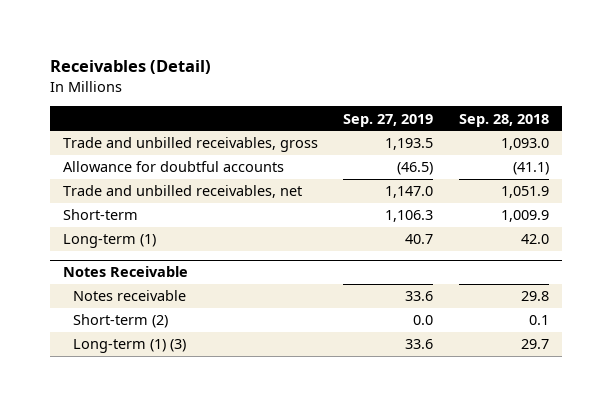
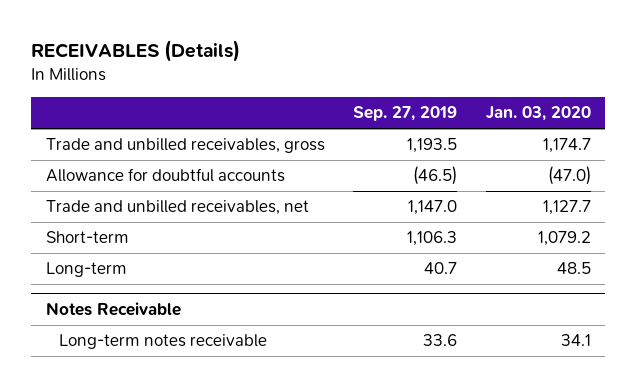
[49,60,211,75] Receivables (Detail) -> [31,40,241,63] RECEIVABLES (Details)
[459,113,550,127] Sep. 28, 2018 -> none
none -> [485,106,591,122] Jan. 03, 2020
[62,234,156,249] Long-term (1) -> [45,262,127,278] Long-term
[73,314,169,329] Short-term (2) -> none
[73,339,187,354] Long-term (1) (3) -> none
[73,290,187,302] Notes receivable -> [58,334,267,350] Long-term notes receivable

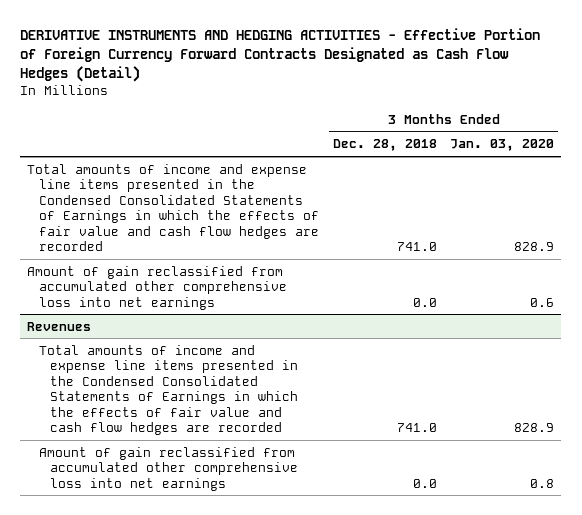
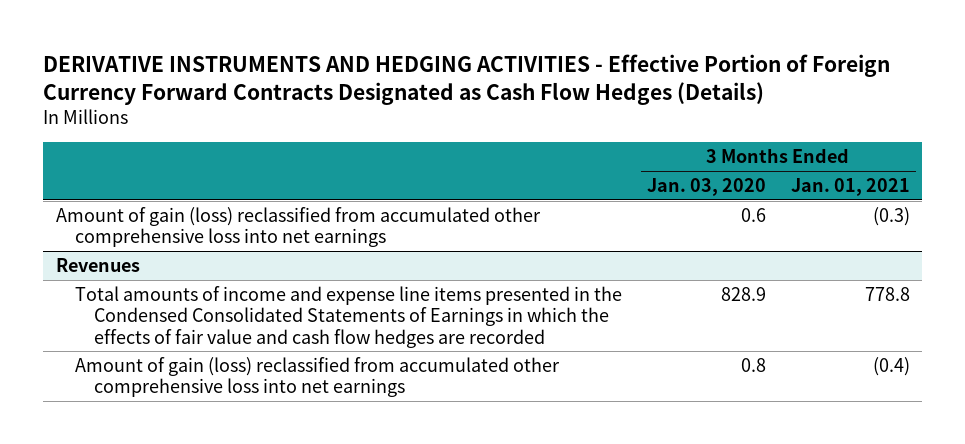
[20,27,541,83] DERIVATIVE INSTRUMENTS AND HEDGING ACTIVITIES - Effective Portion of Foreign Currency Forward Contracts Designated as Cash Flow Hedges (Detail) -> [43,53,891,105] DERIVATIVE INSTRUMENTS AND HEDGING ACTIVITIES - Effective Portion of Foreign Currency Forward Contracts Designated as Cash Flow Hedges (Details)
[332,139,437,152] Dec. 28, 2018 -> none
none -> [790,177,910,196] Jan. 01, 2021
[27,163,319,252] Total amounts of income and expense line items presented in the Condensed Consolidated Statements of Earnings in which the effects of fair value and cash flow hedges are recorded -> none
[27,265,287,310] Amount of gain reclassified from accumulated other comprehensive loss into net earnings -> [55,206,541,248] Amount of gain (loss) reclassified from accumulated other comprehensive loss into net earnings
[38,446,299,491] Amount of gain reclassified from accumulated other comprehensive loss into net earnings -> [74,356,560,398] Amount of gain (loss) reclassified from accumulated other comprehensive loss into net earnings

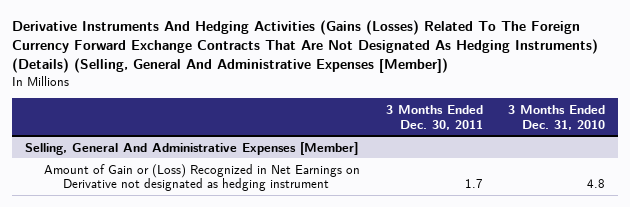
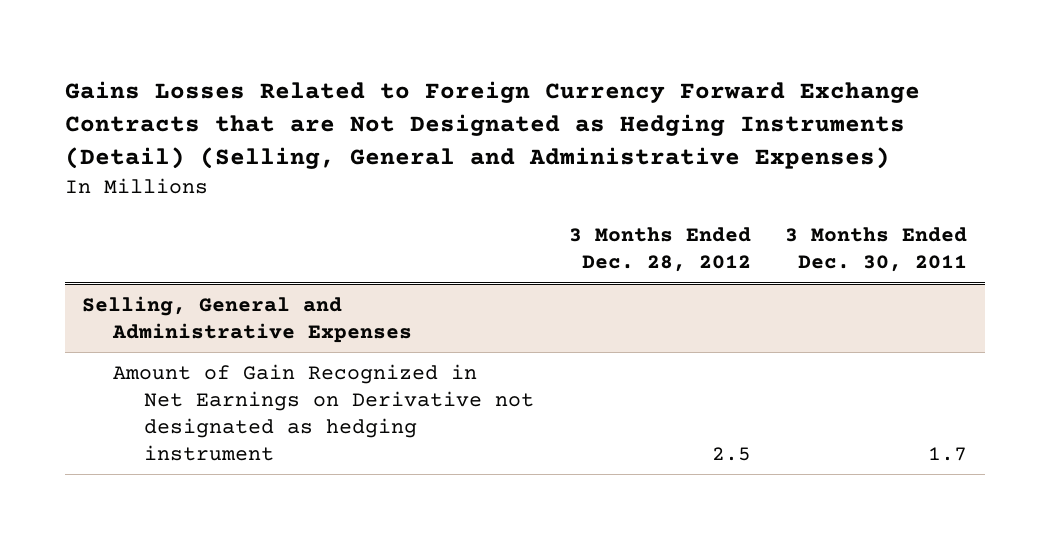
[11,19,598,74] Derivative Instruments And Hedging Activities (Gains (Losses) Related To The Foreign Currency Forward Exchange Contracts That Are Not Designated As Hedging Instruments) (Details) (Selling, General And Administrative Expenses [Member]) -> [65,81,921,170] Gains Losses Related to Foreign Currency Forward Exchange Contracts that are Not Designated as Hedging Instruments (Detail) (Selling, General and Administrative Expenses)
[508,104,606,130] 3 Months Ended Dec. 31, 2010 -> none
none -> [568,227,751,273] 3 Months Ended Dec. 28, 2012
[24,141,358,155] Selling, General And Administrative Expenses [Member] -> [82,295,413,343] Selling, General and Administrative Expenses
[43,163,360,192] Amount of Gain or (Loss) Recognized in Net Earnings on Derivative not designated as hedging instrument -> [113,363,535,461] Amount of Gain Recognized in Net Earnings on Derivative not designated as hedging instrument

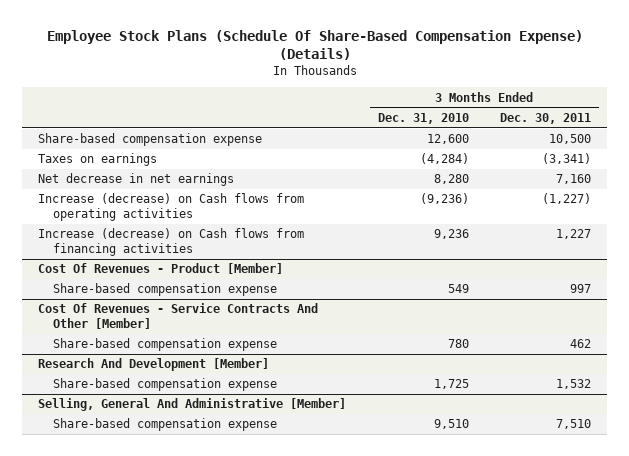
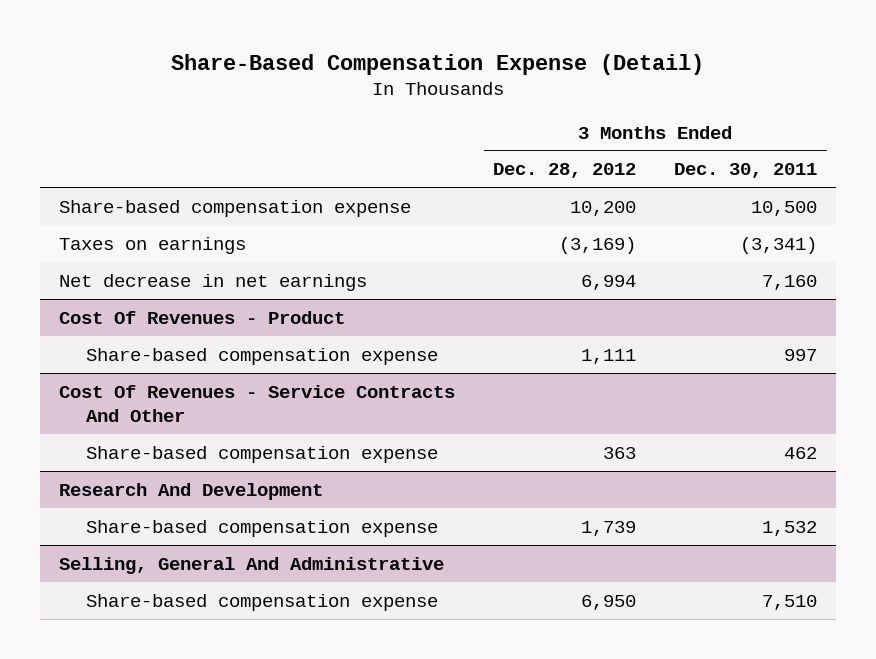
[46,29,583,61] Employee Stock Plans (Schedule Of Share-Based Compensation Expense) (Details) -> [171,53,705,75] Share-Based Compensation Expense (Detail)
[377,112,469,124] Dec. 31, 2010 -> none
none -> [493,163,637,179] Dec. 28, 2012
[38,193,305,222] Increase (decrease) on Cash flows from operating activities -> none
[38,228,305,257] Increase (decrease) on Cash flows from financing activities -> none
[38,263,284,275] Cost Of Revenues - Product [Member] -> [59,310,346,324] Cost Of Revenues - Product
[38,303,319,330] Cost Of Revenues - Service Contracts And Other [Member] -> [59,384,456,422] Cost Of Revenues - Service Contracts And Other
[38,358,270,372] Research And Development [Member] -> [59,482,324,500] Research And Development
[38,398,347,412] Selling, General And Administrative [Member] -> [59,556,445,574] Selling, General And Administrative

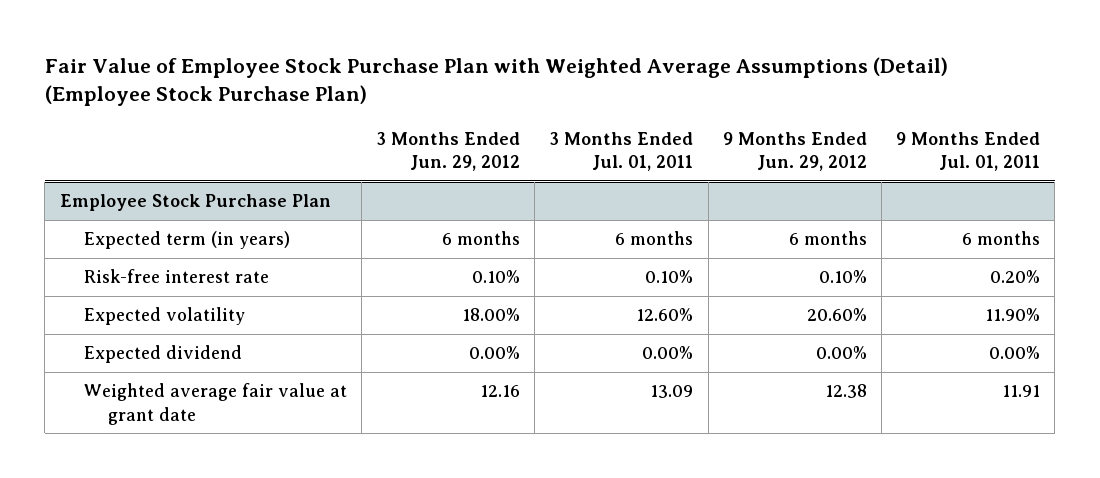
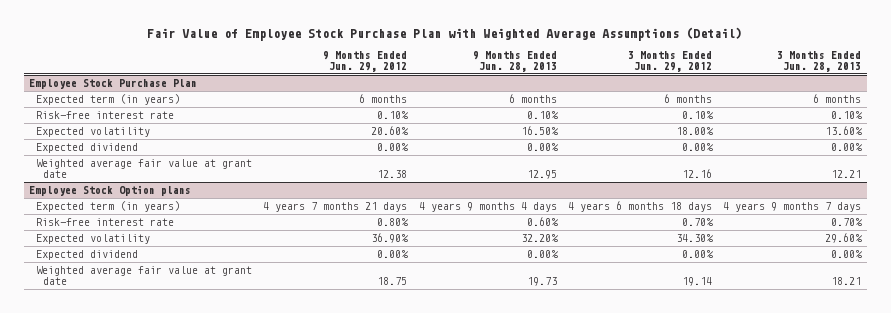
[44,57,948,107] Fair Value of Employee Stock Purchase Plan with Weighted Average Assumptions (Detail) (Employee Stock Purchase Plan) -> [147,26,743,41] Fair Value of Employee Stock Purchase Plan with Weighted Average Assumptions (Detail)
[549,131,694,172] 3 Months Ended Jul. 01, 2011 -> none
[896,131,1041,172] 9 Months Ended Jul. 01, 2011 -> none
none -> [472,50,557,73] 9 Months Ended Jun. 28, 2013
none -> [777,50,862,73] 3 Months Ended Jun. 28, 2013
none -> [29,184,192,196] Employee Stock Option plans
none -> [36,200,181,212] Expected term (in years)
none -> [36,217,175,226] Risk-free interest rate
none -> [36,233,151,244] Expected volatility
none -> [36,249,139,260] Expected dividend
none -> [36,265,253,286] Weighted average fair value at grant date

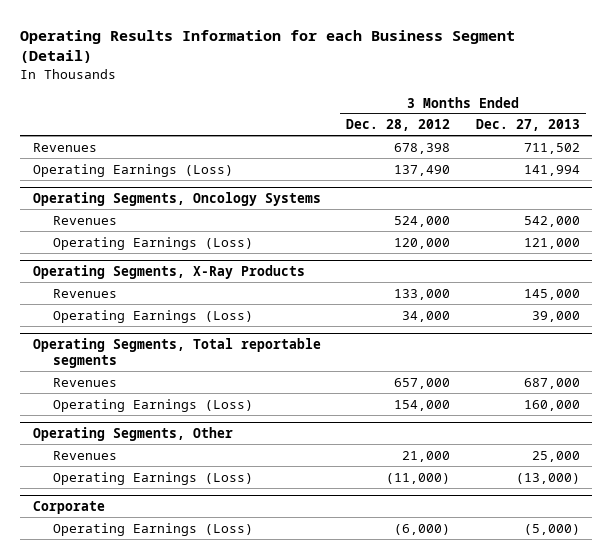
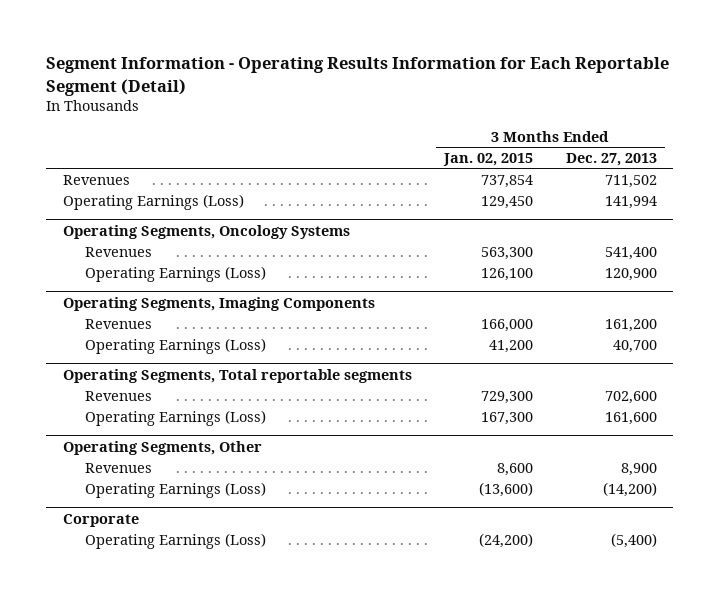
[20,29,516,64] Operating Results Information for each Business Segment (Detail) -> [46,57,670,96] Segment Information - Operating Results Information for Each Reportable Segment (Detail)
[346,119,451,132] Dec. 28, 2012 -> none
none -> [443,153,534,167] Jan. 02, 2015
[32,265,305,280] Operating Segments, X-Ray Products -> none
[523,215,580,227] 542,000 -> [604,246,657,260] 541,400
[523,237,580,249] 121,000 -> [604,267,657,281] 120,900
none -> [62,296,375,311] Operating Segments, Imaging Components
[523,288,580,300] 145,000 -> [604,318,657,332] 161,200
[531,310,580,322] 39,000 -> [612,339,657,353] 40,700
[523,377,580,389] 687,000 -> [604,390,657,404] 702,600
[523,399,580,411] 160,000 -> [604,411,657,425] 161,600
[531,450,580,462] 25,000 -> [620,462,657,476] 8,900
[515,472,580,484] (13,000) -> [602,481,657,497] (14,200)
[523,523,580,535] (5,000) -> [610,532,657,548] (5,400)

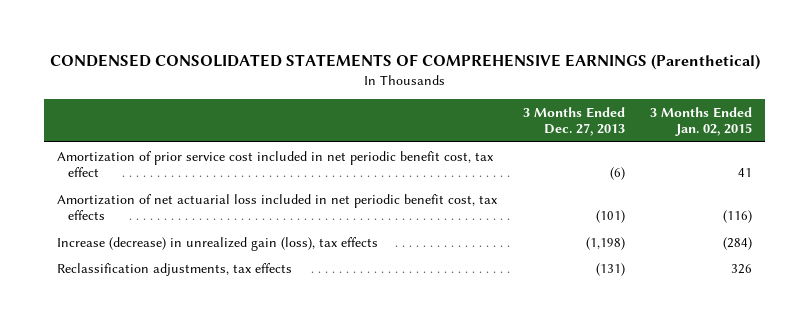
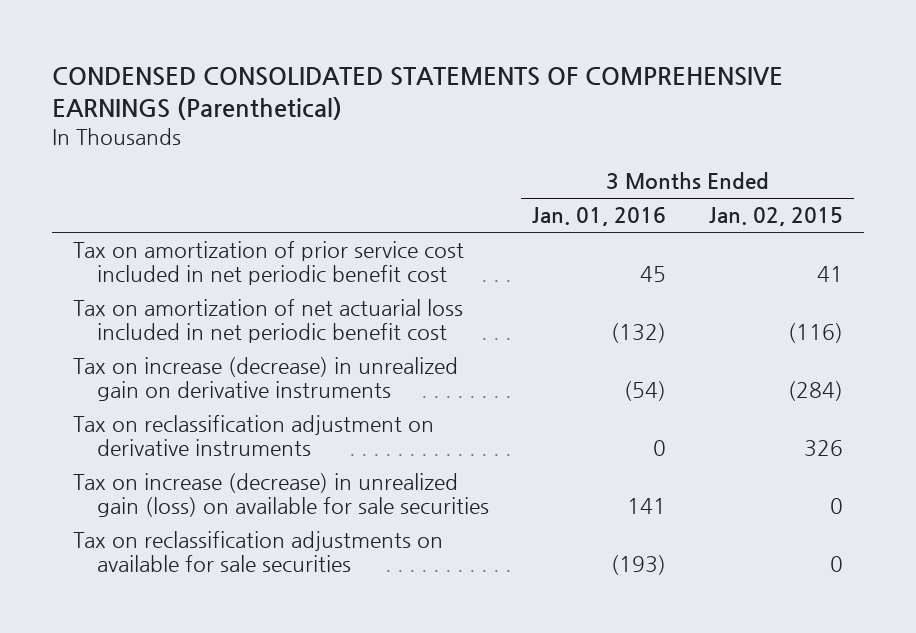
[522,107,625,137] 3 Months Ended Dec. 27, 2013 -> none
none -> [532,207,667,227] Jan. 01, 2016
[57,150,495,178] Amortization of prior service cost included in net periodic benefit cost, tax effect -> [73,241,465,285] Tax on amortization of prior service cost included in net periodic benefit cost
[57,193,499,221] Amortization of net actuarial loss included in net periodic benefit cost, tax effects -> [73,299,464,343] Tax on amortization of net actuarial loss included in net periodic benefit cost
[57,236,379,251] Increase (decrease) in unrealized gain (loss), tax effects -> [73,357,459,401] Tax on increase (decrease) in unrealized gain on derivative instruments
[57,262,293,276] Reclassification adjustments, tax effects -> [73,415,435,456] Tax on reclassification adjustment on derivative instruments
none -> [73,473,490,517] Tax on increase (decrease) in unrealized gain (loss) on available for sale securities
none -> [73,531,444,572] Tax on reclassification adjustments on available for sale securities

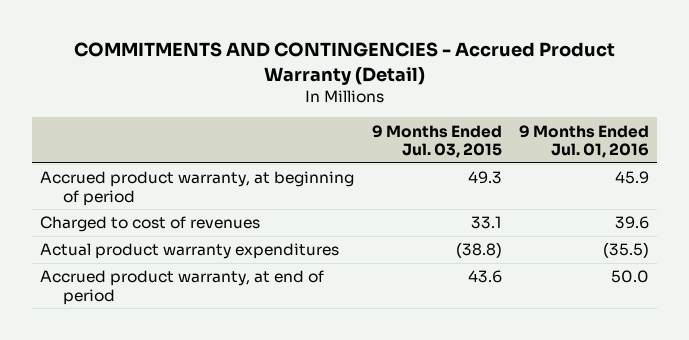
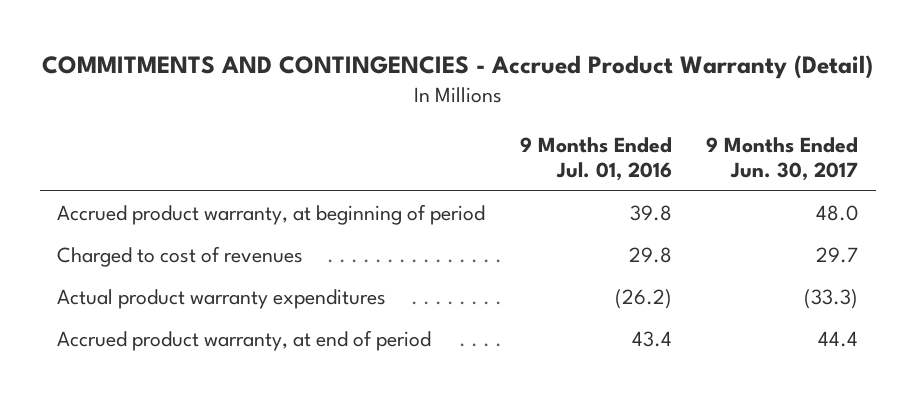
[371,124,502,158] 9 Months Ended Jul. 03, 2015 -> none
none -> [706,136,859,182] 9 Months Ended Jun. 30, 2017
[614,171,649,185] 45.9 -> [629,205,672,222] 39.8
[614,216,649,230] 39.6 -> [628,247,672,264] 29.8
[602,242,649,259] (35.5) -> [614,289,672,310] (26.2)
[610,270,649,284] 50.0 -> [631,331,672,348] 43.4

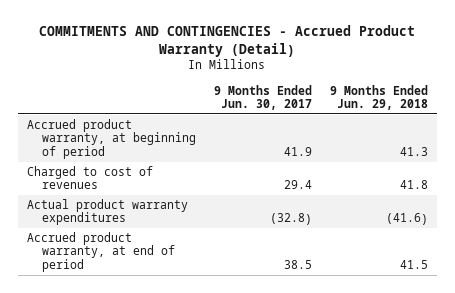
[519,136,672,182] 9 Months Ended Jul. 01, 2016 -> none
none -> [330,84,429,111] 9 Months Ended Jun. 29, 2018
[816,205,859,222] 48.0 -> [283,146,312,156] 41.9
[816,247,859,264] 29.7 -> [283,180,312,190] 29.4
[804,289,859,310] (33.3) -> [269,213,312,226] (32.8)
[818,331,859,348] 44.4 -> [283,259,312,269] 38.5

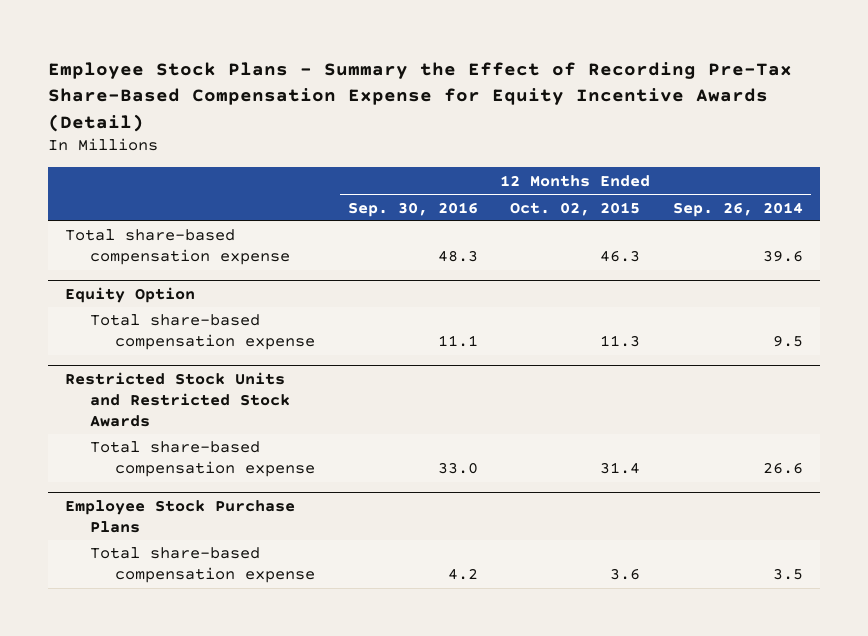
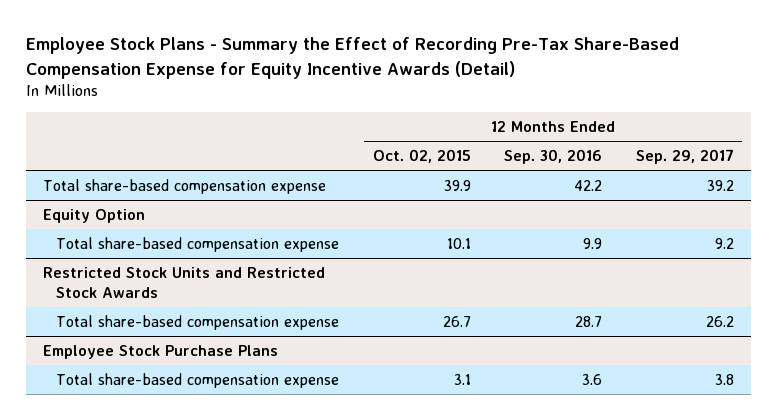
[673,201,804,217] Sep. 26, 2014 -> none
none -> [635,149,734,165] Sep. 29, 2017
[437,250,478,263] 48.3 -> [574,179,603,191] 42.2
[600,250,641,263] 46.3 -> [443,179,471,191] 39.9
[437,335,478,348] 11.1 -> [583,237,603,249] 9.9
[600,335,641,348] 11.3 -> [446,237,471,249] 10.1
[437,462,478,475] 33.0 -> [575,315,603,327] 28.7
[600,462,641,475] 31.4 -> [442,315,471,327] 26.7
[447,568,478,581] 4.2 -> [582,373,603,385] 3.6
[610,568,641,581] 3.6 -> [453,373,471,385] 3.1

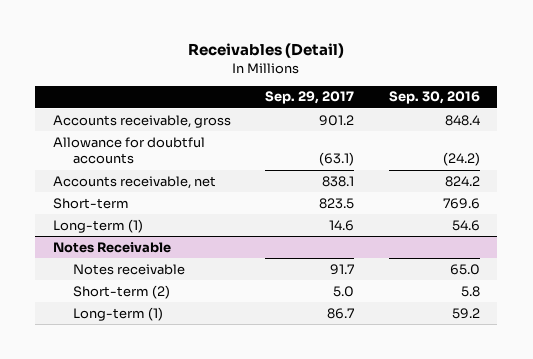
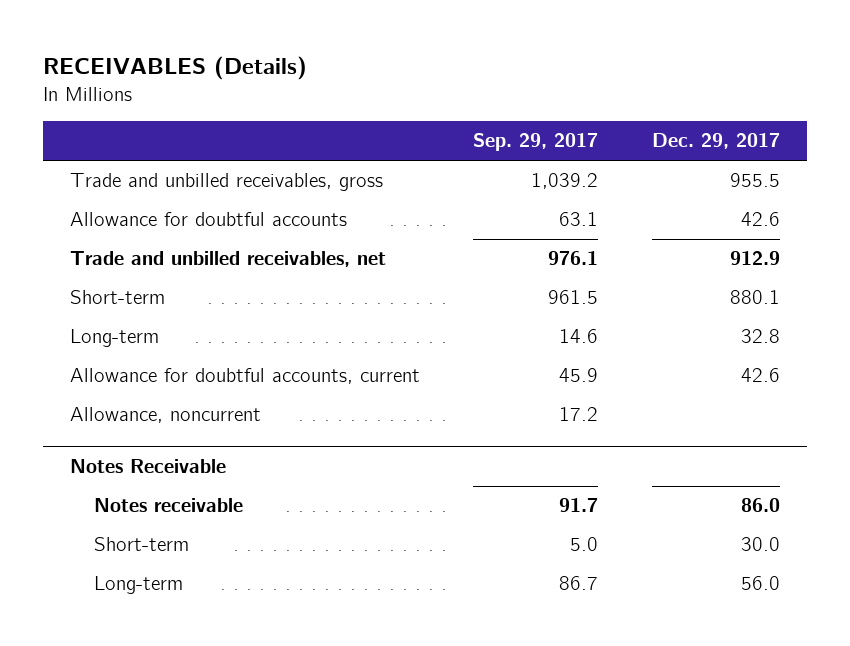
[188,43,345,59] Receivables (Detail) -> [43,56,308,81] RECEIVABLES (Details)
[389,91,481,105] Sep. 30, 2016 -> none
none -> [652,133,781,150] Dec. 29, 2017
[52,114,231,128] Accounts receivable, gross -> none
[52,175,216,189] Accounts receivable, net -> none
none -> [69,173,383,192] Trade and unbilled receivables, gross
[319,152,355,167] (63.1) -> [559,212,599,227] 63.1
none -> [69,251,386,268] Trade and unbilled receivables, net
[319,197,355,209] 823.5 -> [548,290,599,305] 961.5
[52,218,143,233] Long-term (1) -> [69,329,159,348] Long-term
none -> [69,368,420,385] Allowance for doubtful accounts, current
none -> [69,407,261,424] Allowance, noncurrent
[73,284,171,299] Short-term (2) -> [94,537,190,552] Short-term
[73,306,164,321] Long-term (1) -> [94,576,184,595] Long-term

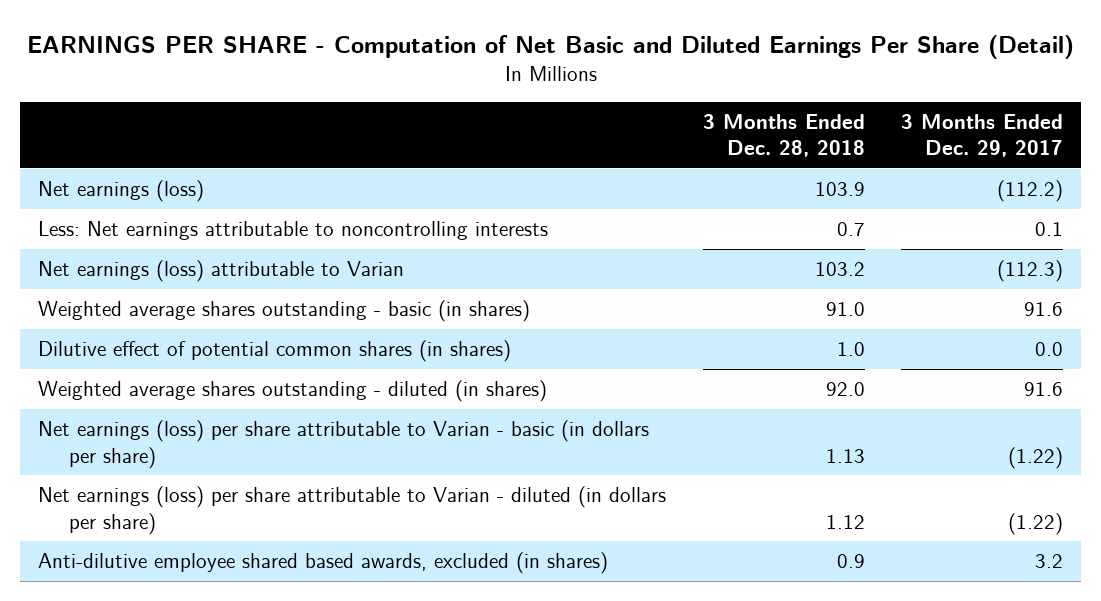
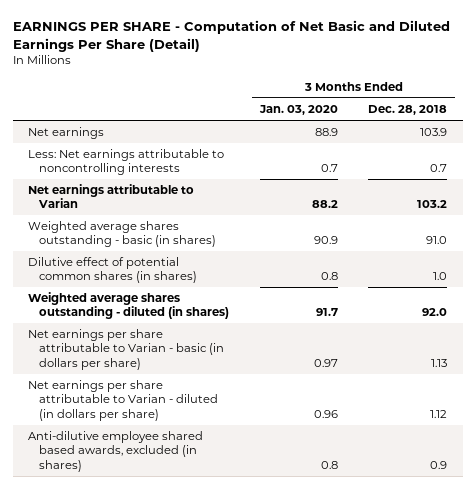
[900,114,1063,158] 3 Months Ended Dec. 29, 2017 -> none
none -> [258,105,338,116] Jan. 03, 2020
[38,180,205,203] Net earnings (loss) -> [28,127,105,140] Net earnings
[38,260,405,283] Net earnings (loss) attributable to Varian -> [28,184,195,209] Net earnings attributable to Varian
[38,420,650,469] Net earnings (loss) per share attributable to Varian - basic (in dollars per share) -> [28,329,225,370] Net earnings per share attributable to Varian - basic (in dollars per share)
[38,486,667,535] Net earnings (loss) per share attributable to Varian - diluted (in dollars per share) -> [28,380,219,421] Net earnings per share attributable to Varian - diluted (in dollars per share)

